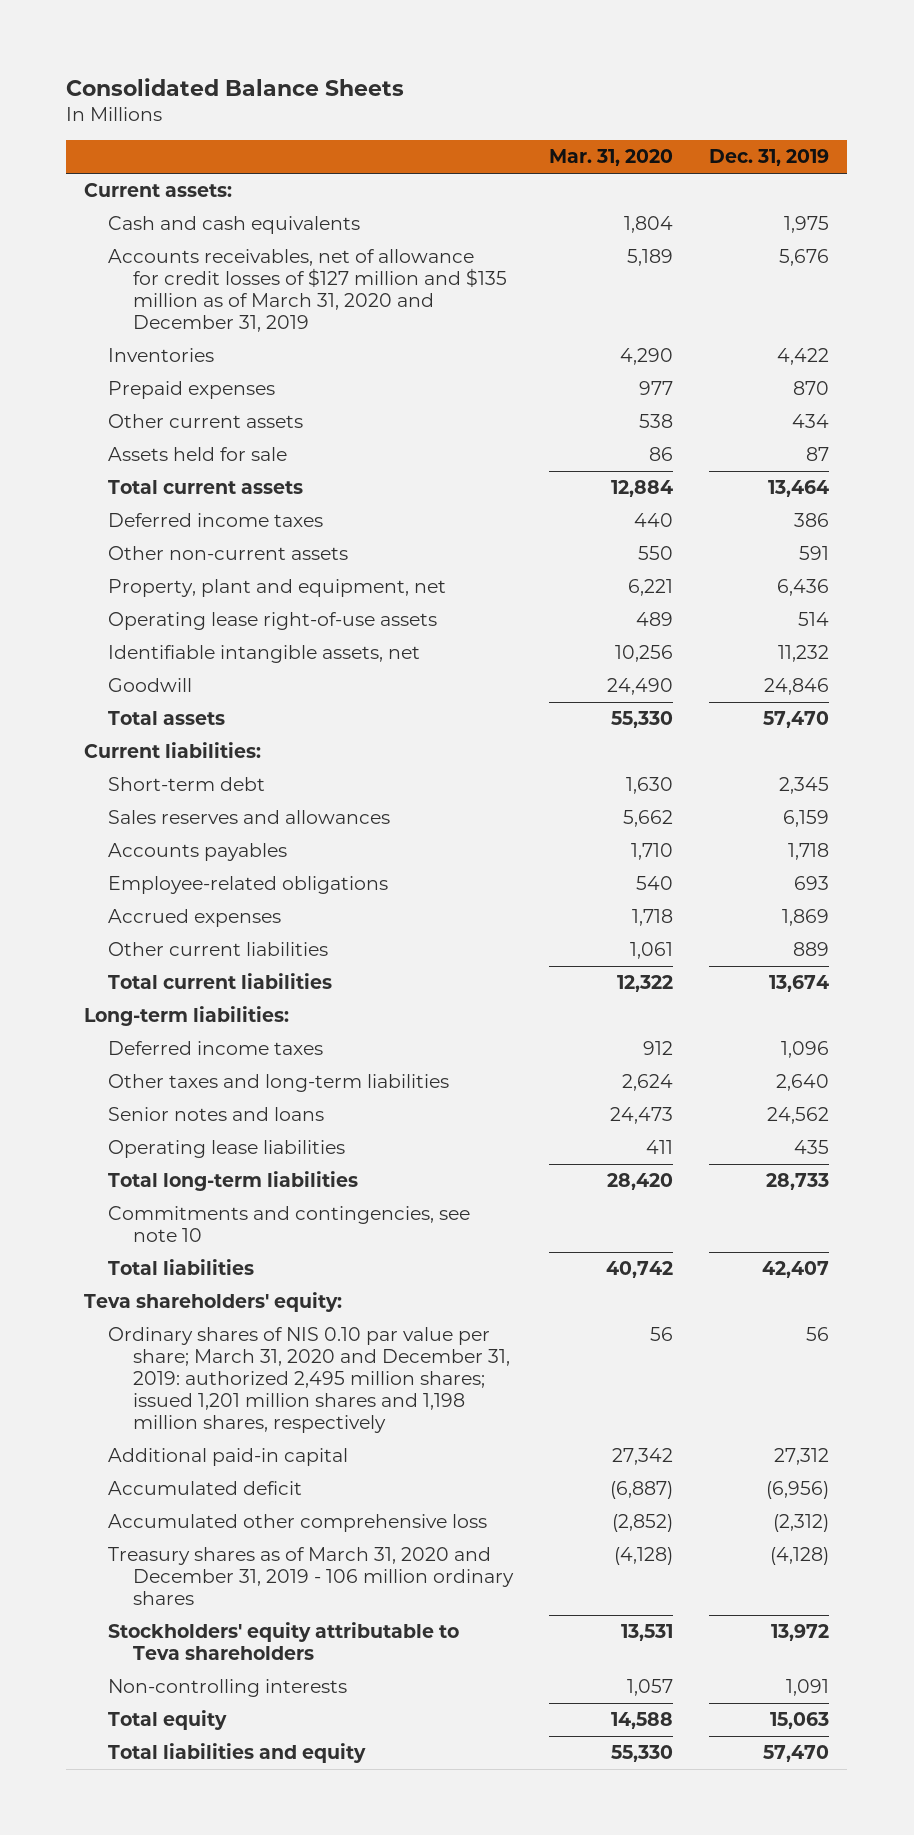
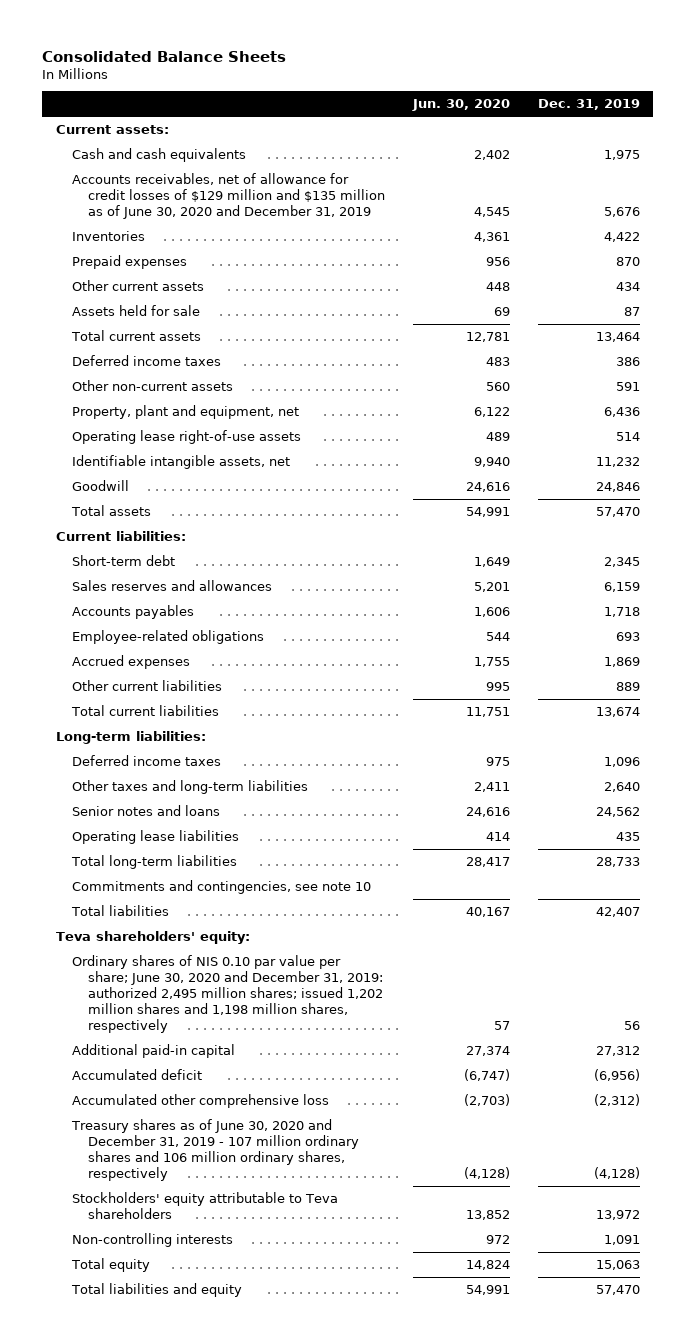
[548,149,673,167] Mar. 31, 2020 -> none
none -> [411,99,510,112] Jun. 30, 2020
[108,249,507,333] Accounts receivables, net of allowance for credit losses of $127 million and $135 million as of March 31, 2020 and December 31, 2019 -> [71,173,385,219] Accounts receivables, net of allowance for credit losses of $129 million and $135 million as of June 30, 2020 and December 31, 2019
[108,1327,510,1434] Ordinary shares of NIS 0.10 par value per share; March 31, 2020 and December 31, 2019: authorized 2,495 million shares; issued 1,201 million shares and 1,198 million shares, respectively -> [71,955,383,1033] Ordinary shares of NIS 0.10 par value per share; June 30, 2020 and December 31, 2019: authorized 2,495 million shares; issued 1,202 million shares and 1,198 million shares, respectively
[108,1547,514,1606] Treasury shares as of March 31, 2020 and December 31, 2019 - 106 million ordinary shares -> [70,1119,359,1181] Treasury shares as of June 30, 2020 and December 31, 2019 - 107 million ordinary shares and 106 million ordinary shares, respectively

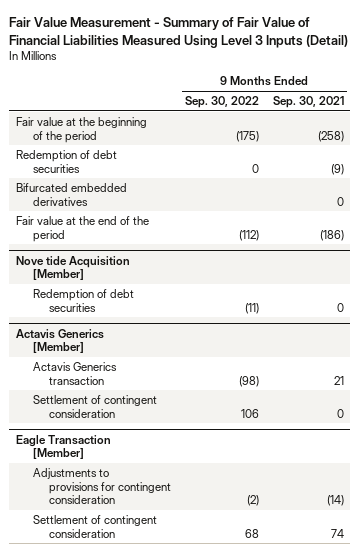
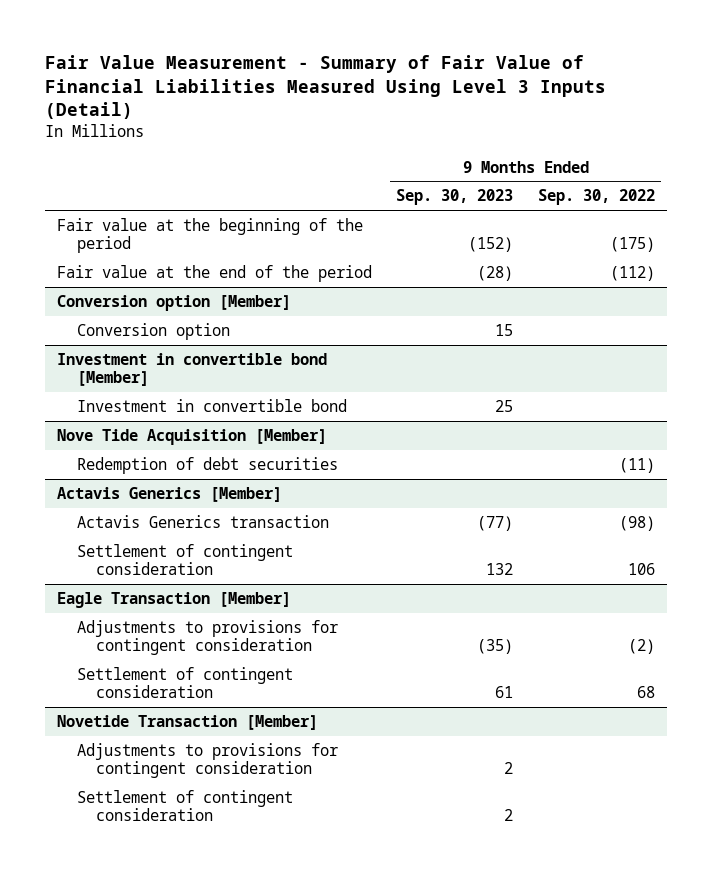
[272,96,344,109] Sep. 30, 2021 -> none
none -> [396,189,514,206] Sep. 30, 2023
[16,150,118,173] Redemption of debt securities -> none
[16,183,128,206] Bifurcated embedded derivatives -> none
none -> [56,294,291,311] Conversion option [Member]
none -> [76,322,230,340] Conversion option
none -> [56,352,327,387] Investment in convertible bond [Member]
none -> [76,398,347,412] Investment in convertible bond
[16,255,131,281] Nove tide Acquisition [Member] -> [56,428,327,445] Nove Tide Acquisition [Member]
none -> [56,714,318,730] Novetide Transaction [Member]
none -> [76,742,338,779] Adjustments to provisions for contingent consideration
none -> [76,789,293,822] Settlement of contingent consideration

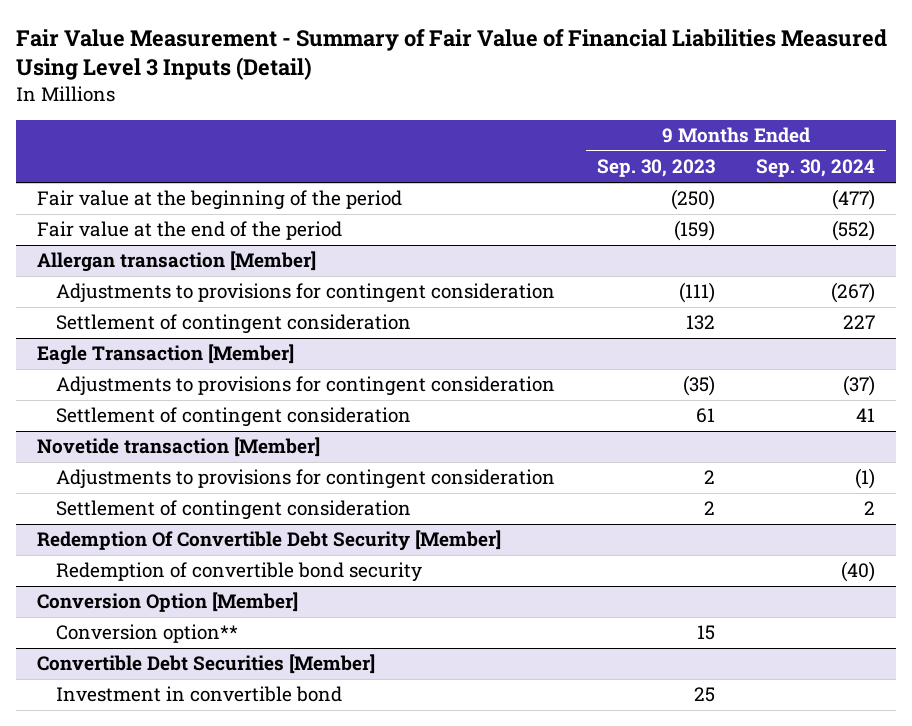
[537,189,655,206] Sep. 30, 2022 -> none
none -> [756,159,876,178] Sep. 30, 2024
[56,294,291,311] Conversion option [Member] -> none
[76,322,230,340] Conversion option -> none
[56,352,327,387] Investment in convertible bond [Member] -> none
[76,398,347,412] Investment in convertible bond -> none
[56,428,327,445] Nove Tide Acquisition [Member] -> none
[76,456,338,474] Redemption of debt securities -> none
[56,486,282,502] Actavis Generics [Member] -> none
[76,514,329,528] Actavis Generics transaction -> none
[468,237,514,253] (152) -> [670,189,715,211] (250)
[477,265,514,281] (28) -> [673,220,715,242] (159)
none -> [37,251,317,273] Allergan transaction [Member]
none -> [55,283,555,304] Adjustments to provisions for contingent consideration
[56,714,318,730] Novetide Transaction [Member] -> [37,437,321,458] Novetide transaction [Member]
none -> [37,530,502,552] Redemption Of Convertible Debt Security [Member]
none -> [55,562,422,583] Redemption of convertible bond security
none -> [37,592,299,613] Conversion Option [Member]
none -> [55,624,238,644] Conversion option**
none -> [37,654,376,675] Convertible Debt Securities [Member]
none -> [55,686,342,703] Investment in convertible bond

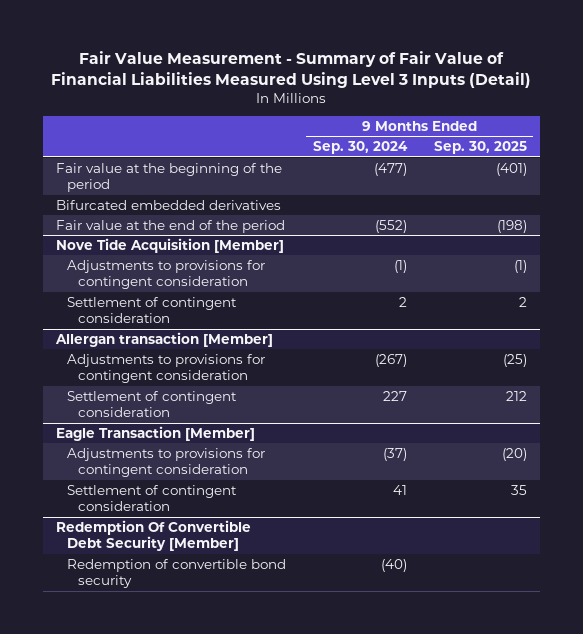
[596,159,715,178] Sep. 30, 2023 -> none
none -> [433,141,527,155] Sep. 30, 2025
none -> [56,199,282,210] Bifurcated embedded derivatives
none -> [56,237,285,253] Nove Tide Acquisition [Member]
none -> [67,259,266,290] Adjustments to provisions for contingent consideration
none -> [67,296,238,324] Settlement of contingent consideration
[37,437,321,458] Novetide transaction [Member] -> none
[55,469,555,490] Adjustments to provisions for contingent consideration -> none
[55,500,411,521] Settlement of contingent consideration -> none
[37,592,299,613] Conversion Option [Member] -> none
[55,624,238,644] Conversion option** -> none
[37,654,376,675] Convertible Debt Securities [Member] -> none
[55,686,342,703] Investment in convertible bond -> none

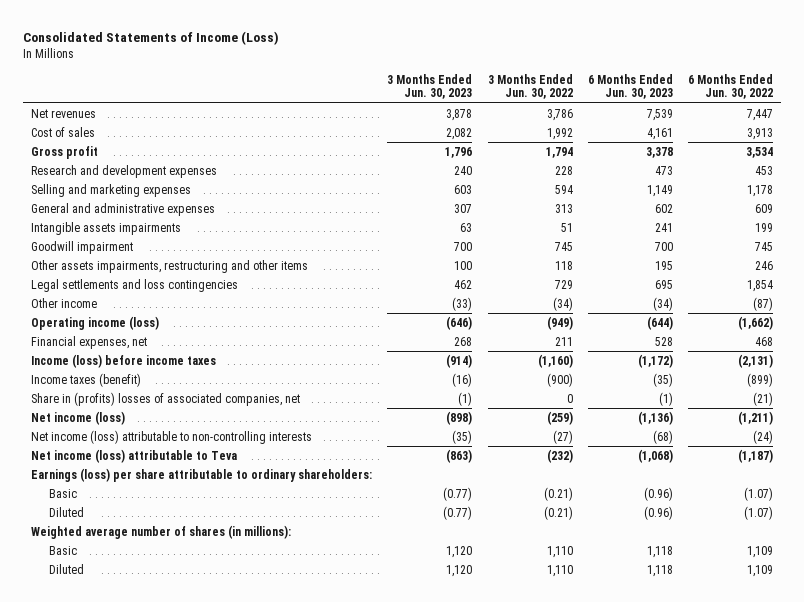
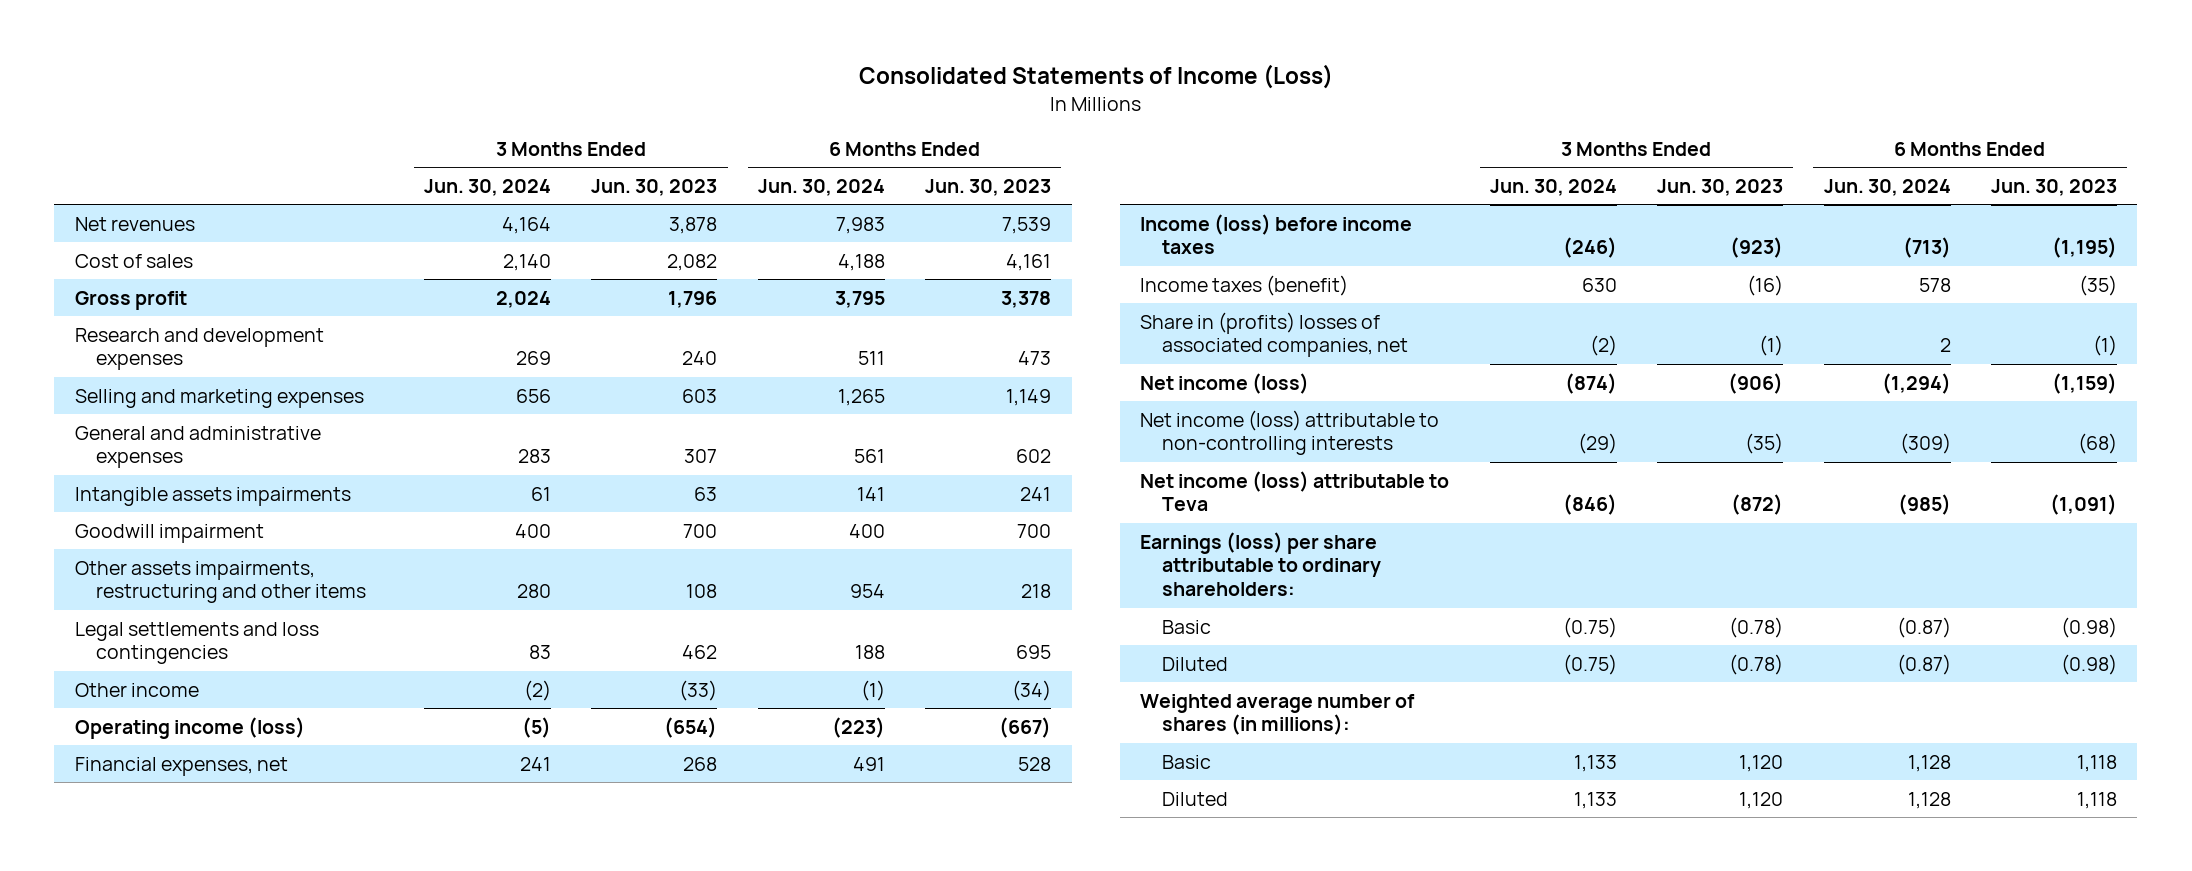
[487,73,573,100] 3 Months Ended Jun. 30, 2022 -> none
[688,73,774,100] 6 Months Ended Jun. 30, 2022 -> none
none -> [423,178,551,196] Jun. 30, 2024
none -> [757,178,885,196] Jun. 30, 2024
[454,260,473,270] 100 -> [686,584,718,599] 108
[655,260,674,270] 195 -> [1021,584,1052,599] 218
[446,315,473,330] (646) -> [664,716,718,738] (654)
[647,315,674,330] (644) -> [999,716,1052,738] (667)
[446,353,473,368] (914) -> [1730,237,1784,259] (923)
[638,353,674,368] (1,172) -> [2051,237,2117,259] (1,195)
[446,410,473,425] (898) -> [1728,372,1784,394] (906)
[638,410,674,425] (1,136) -> [2051,372,2117,394] (1,159)
[446,448,473,463] (863) -> [1731,494,1784,516] (872)
[638,448,674,463] (1,068) -> [2049,494,2117,516] (1,091)
[443,486,473,501] (0.77) -> [1729,616,1784,638] (0.78)
[644,486,674,501] (0.96) -> [2060,616,2117,638] (0.98)
[443,505,473,520] (0.77) -> [1729,653,1784,675] (0.78)
[644,505,674,520] (0.96) -> [2060,653,2117,675] (0.98)

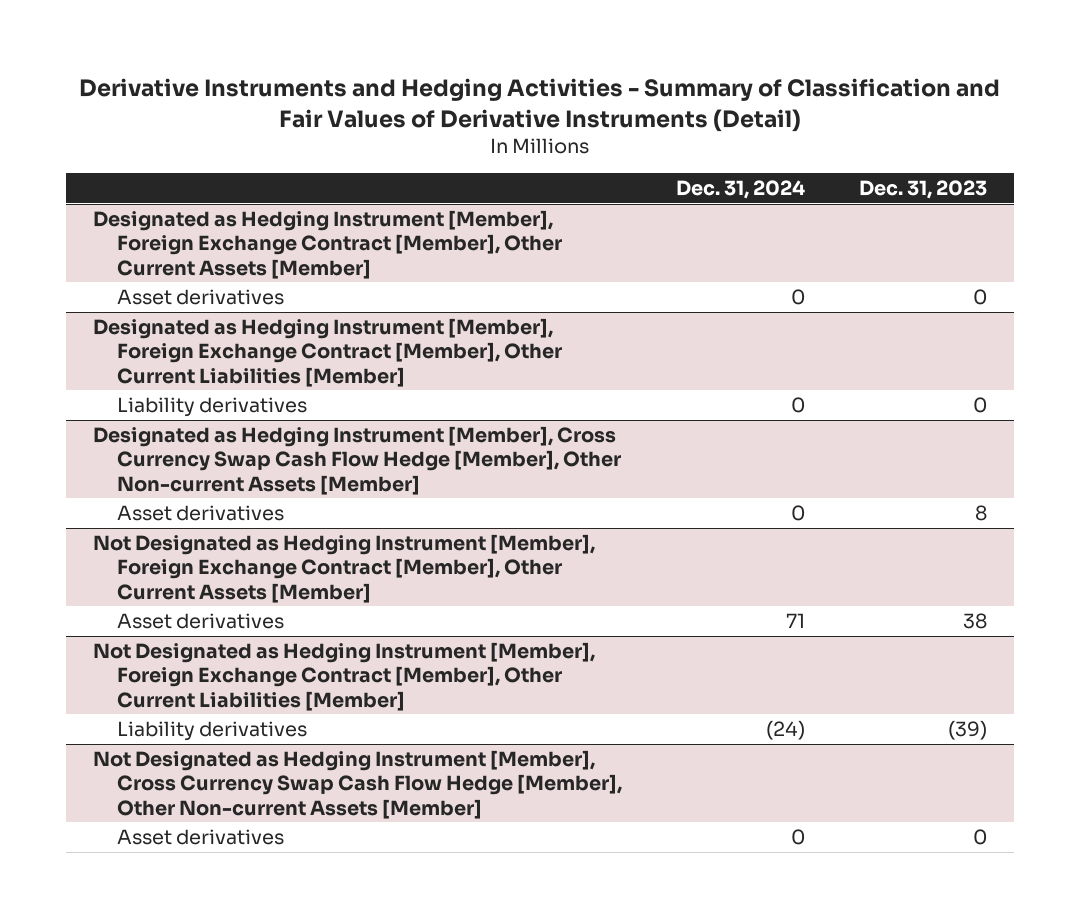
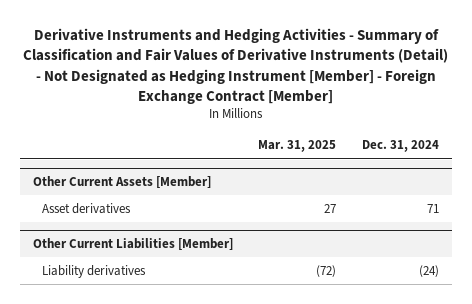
[78,78,1000,132] Derivative Instruments and Hedging Activities - Summary of Classification and Fair Values of Derivative Instruments (Detail) -> [22,28,448,104] Derivative Instruments and Hedging Activities - Summary of Classification and Fair Values of Derivative Instruments (Detail) - Not Designated as Hedging Instrument [Member] - Foreign Exchange Contract [Member]
[858,180,987,200] Dec. 31, 2023 -> none
none -> [258,140,337,153] Mar. 31, 2025
[92,210,563,279] Designated as Hedging Instrument [Member], Foreign Exchange Contract [Member], Other Current Assets [Member] -> none
[117,289,285,306] Asset derivatives -> none
[92,318,563,387] Designated as Hedging Instrument [Member], Foreign Exchange Contract [Member], Other Current Liabilities [Member] -> none
[117,397,308,418] Liability derivatives -> none
[92,426,622,495] Designated as Hedging Instrument [Member], Cross Currency Swap Cash Flow Hedge [Member], Other Non-current Assets [Member] -> none
[117,505,285,522] Asset derivatives -> none
[92,534,595,603] Not Designated as Hedging Instrument [Member], Foreign Exchange Contract [Member], Other Current Assets [Member] -> none
none -> [32,176,211,189] Other Current Assets [Member]
[92,642,595,711] Not Designated as Hedging Instrument [Member], Foreign Exchange Contract [Member], Other Current Liabilities [Member] -> none
none -> [32,238,233,251] Other Current Liabilities [Member]
[92,750,623,819] Not Designated as Hedging Instrument [Member], Cross Currency Swap Cash Flow Hedge [Member], Other Non-current Assets [Member] -> none
[117,829,285,846] Asset derivatives -> none

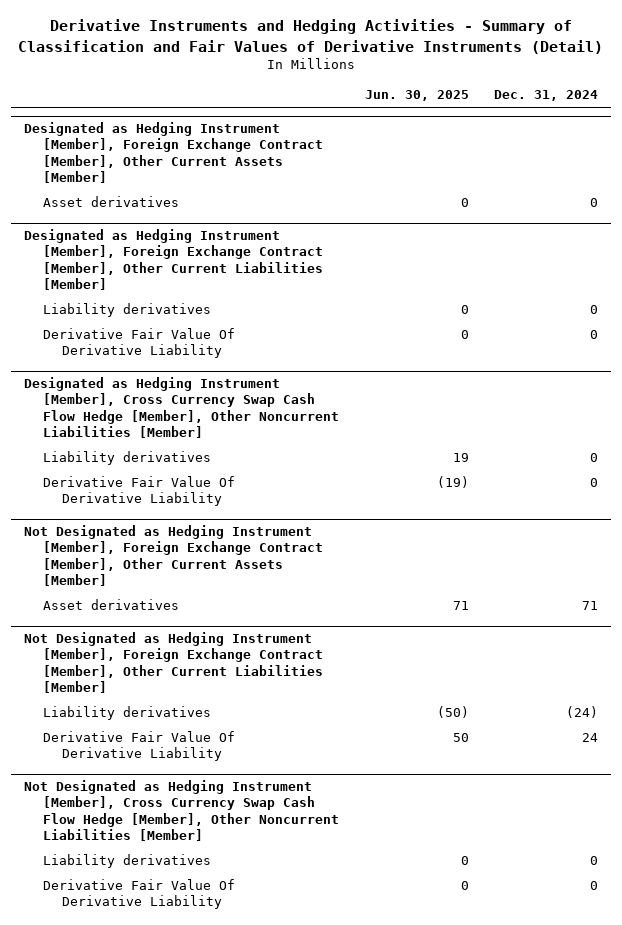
[22,28,448,104] Derivative Instruments and Hedging Activities - Summary of Classification and Fair Values of Derivative Instruments (Detail) - Not Designated as Hedging Instrument [Member] - Foreign Exchange Contract [Member] -> [17,19,603,54] Derivative Instruments and Hedging Activities - Summary of Classification and Fair Values of Derivative Instruments (Detail)
[258,140,337,153] Mar. 31, 2025 -> none
none -> [364,90,469,102] Jun. 30, 2025
[32,176,211,189] Other Current Assets [Member] -> none
none -> [23,122,324,183] Designated as Hedging Instrument [Member], Foreign Exchange Contract [Member], Other Current Assets [Member]
none -> [43,196,180,208] Asset derivatives
none -> [23,229,324,290] Designated as Hedging Instrument [Member], Foreign Exchange Contract [Member], Other Current Liabilities [Member]
none -> [43,303,212,318] Liability derivatives
none -> [43,328,236,359] Derivative Fair Value Of Derivative Liability
none -> [23,377,340,438] Designated as Hedging Instrument [Member], Cross Currency Swap Cash Flow Hedge [Member], Other Noncurrent Liabilities [Member]
none -> [43,451,212,466] Liability derivatives
none -> [43,476,236,507] Derivative Fair Value Of Derivative Liability
none -> [23,525,324,586] Not Designated as Hedging Instrument [Member], Foreign Exchange Contract [Member], Other Current Assets [Member]
[32,238,233,251] Other Current Liabilities [Member] -> none
none -> [23,632,324,693] Not Designated as Hedging Instrument [Member], Foreign Exchange Contract [Member], Other Current Liabilities [Member]
none -> [43,731,236,762] Derivative Fair Value Of Derivative Liability
none -> [23,780,340,841] Not Designated as Hedging Instrument [Member], Cross Currency Swap Cash Flow Hedge [Member], Other Noncurrent Liabilities [Member]
none -> [43,854,212,869] Liability derivatives
none -> [43,879,236,910] Derivative Fair Value Of Derivative Liability

